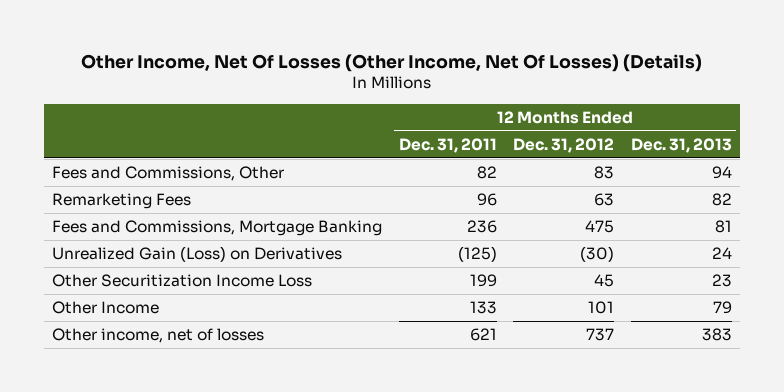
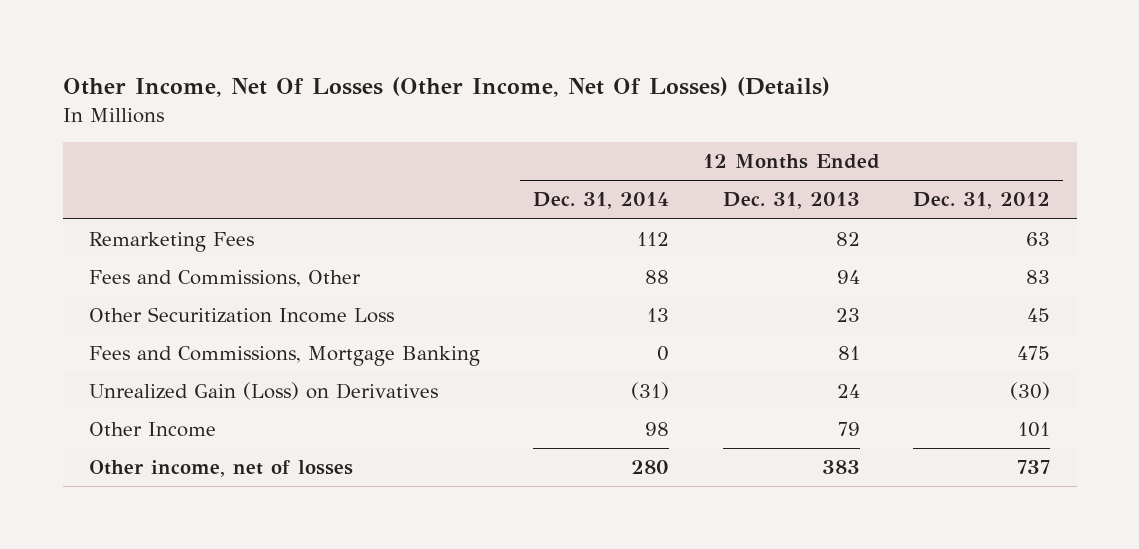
[398,137,497,153] Dec. 31, 2011 -> none
none -> [533,192,670,210] Dec. 31, 2014
[51,166,284,182] Fees and Commissions, Other -> [89,270,362,288] Fees and Commissions, Other
[51,274,312,288] Other Securitization Income Loss -> [89,307,395,324] Other Securitization Income Loss

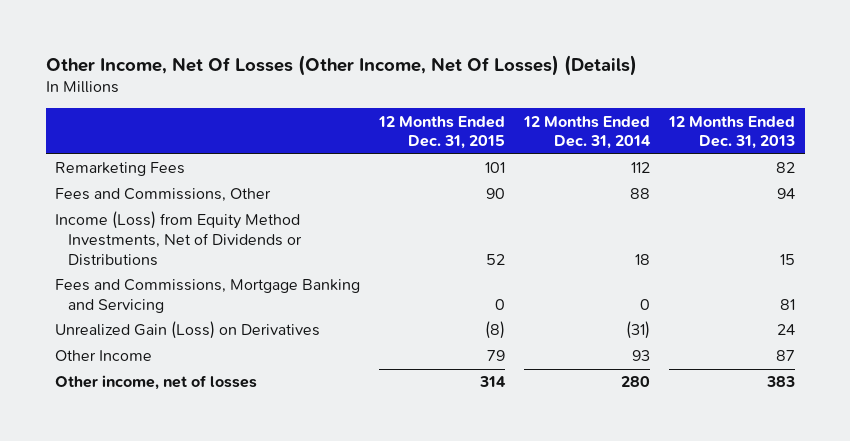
[912,192,1050,210] Dec. 31, 2012 -> none
none -> [378,115,506,150] 12 Months Ended Dec. 31, 2015
[89,307,395,324] Other Securitization Income Loss -> none
none -> [55,211,303,266] Income (Loss) from Equity Method Investments, Net of Dividends or Distributions
[89,346,481,367] Fees and Commissions, Mortgage Banking -> [55,279,361,313] Fees and Commissions, Mortgage Banking and Servicing
[645,422,670,437] 98 -> [632,350,651,362] 93
[837,422,860,437] 79 -> [776,350,796,362] 87

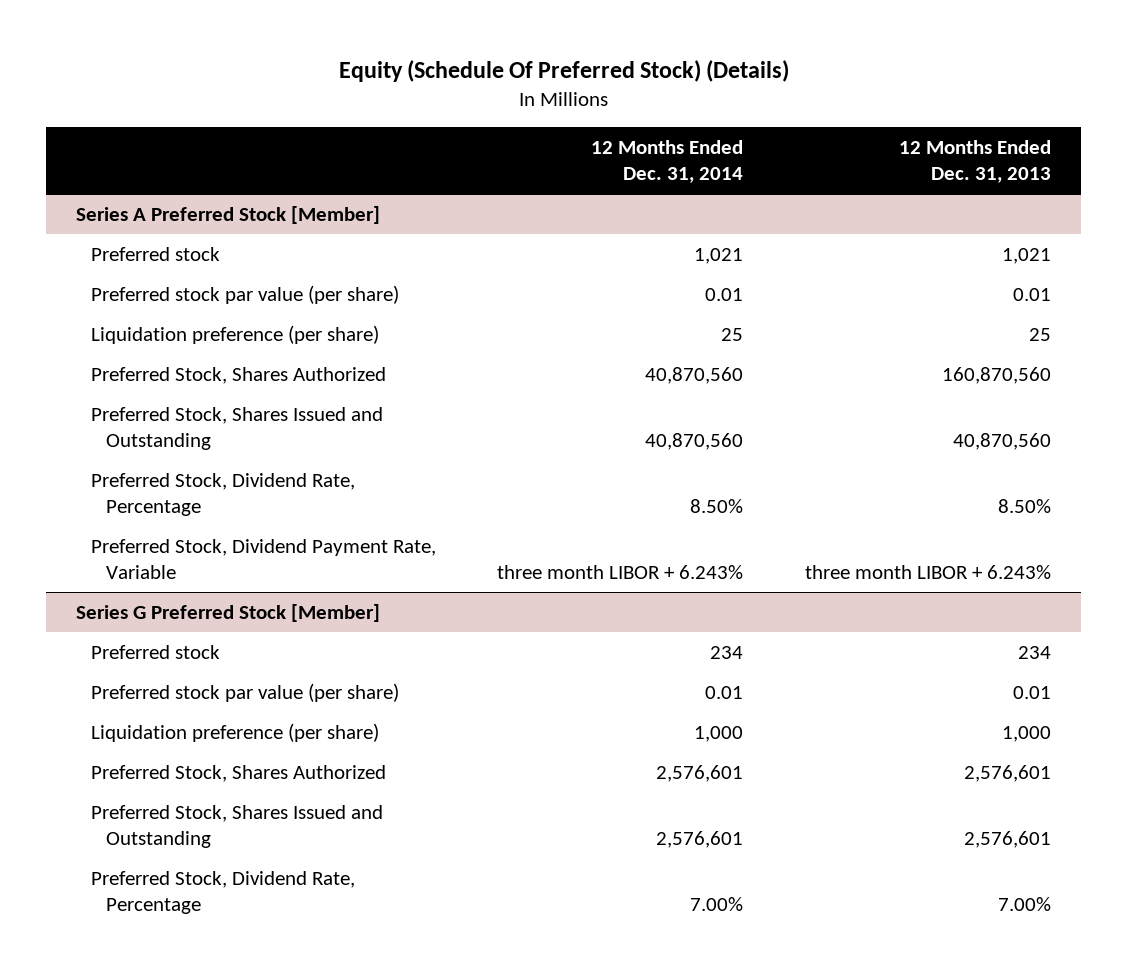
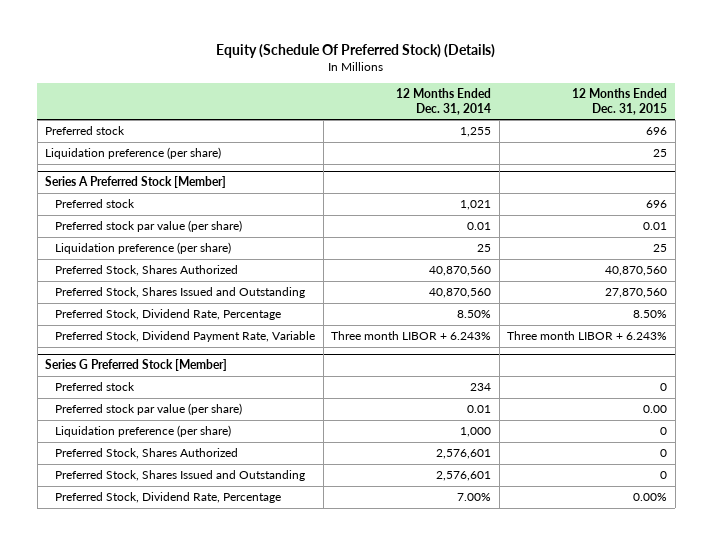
[898,139,1051,184] 12 Months Ended Dec. 31, 2013 -> none
none -> [572,87,668,115] 12 Months Ended Dec. 31, 2015
none -> [45,126,126,136] Preferred stock
none -> [45,147,222,160] Liquidation preference (per share)
[497,565,744,580] three month LIBOR + 6.243% -> [331,331,492,341] Three month LIBOR + 6.243%

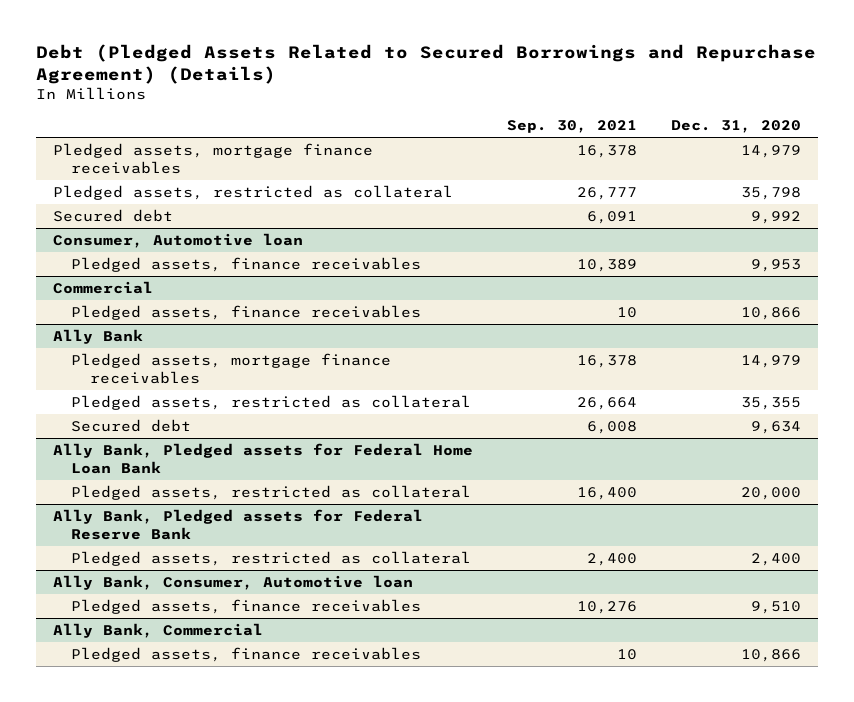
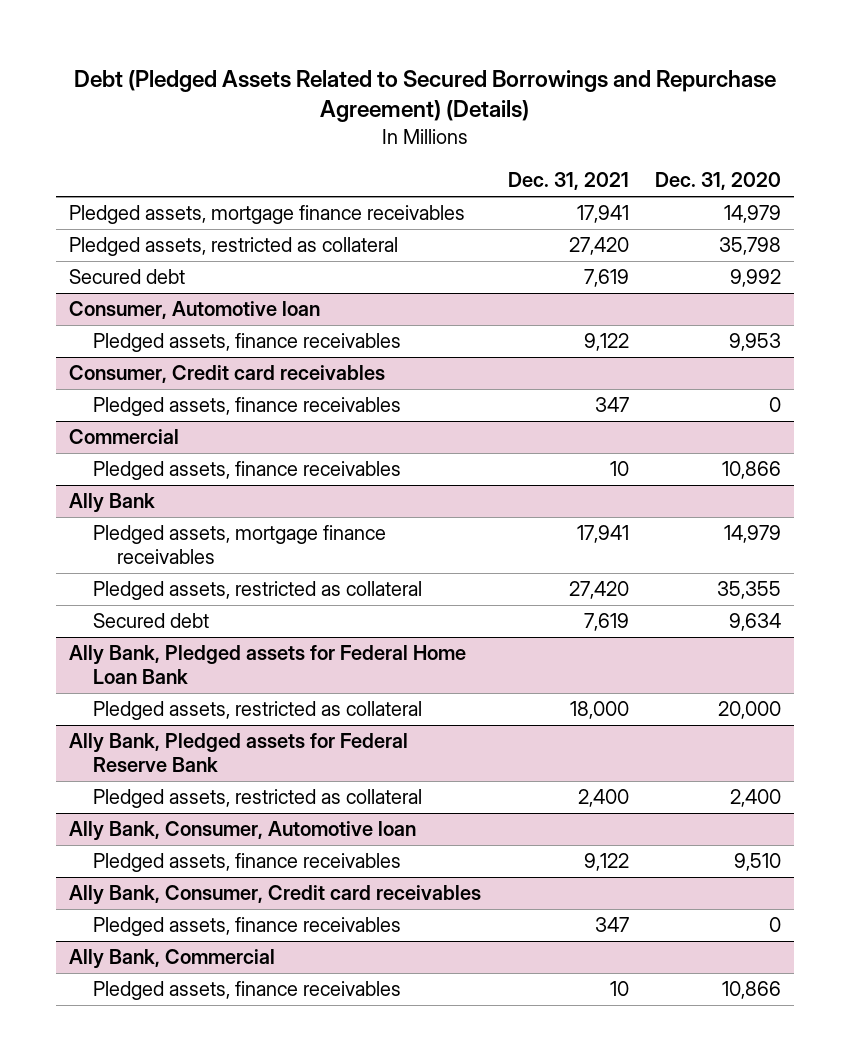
[506,120,637,134] Sep. 30, 2021 -> none
none -> [507,172,629,191] Dec. 31, 2021
none -> [69,365,386,384] Consumer, Credit card receivables
none -> [93,397,402,417] Pledged assets, finance receivables
none -> [69,885,482,906] Ally Bank, Consumer, Credit card receivables
none -> [93,917,402,937] Pledged assets, finance receivables

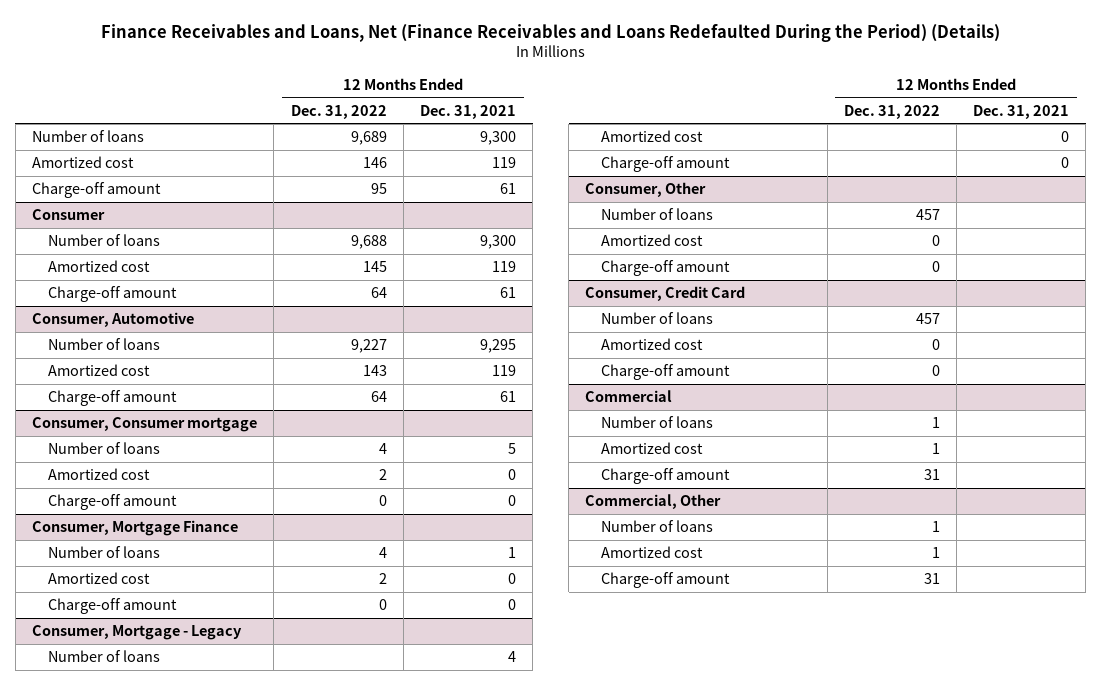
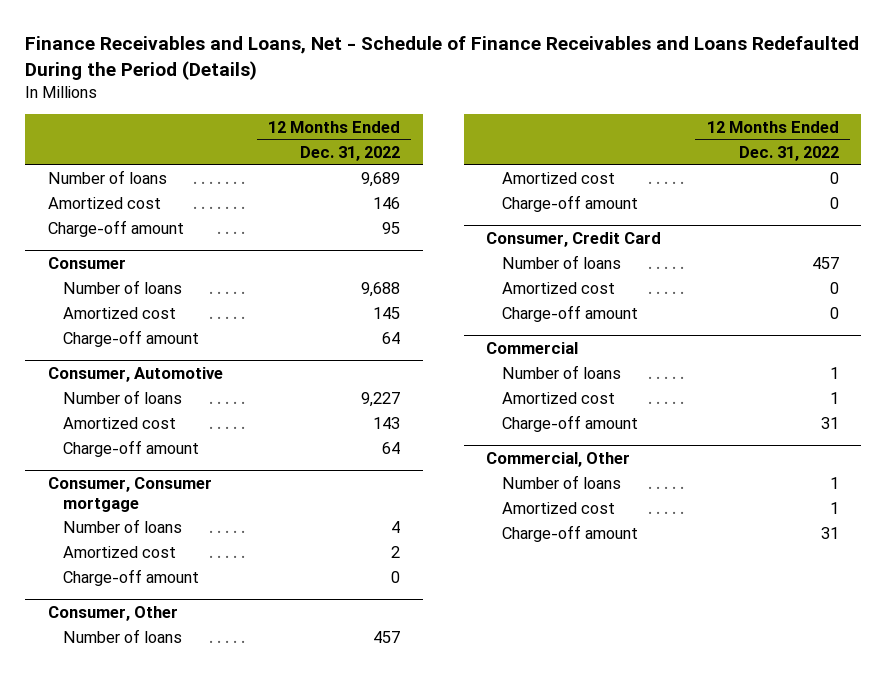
[100,23,1000,42] Finance Receivables and Loans, Net (Finance Receivables and Loans Redefaulted During the Period) (Details) -> [24,36,859,80] Finance Receivables and Loans, Net - Schedule of Finance Receivables and Loans Redefaulted During the Period (Details)
[419,104,516,119] Dec. 31, 2021 -> none
[32,520,239,537] Consumer, Mortgage Finance -> none
[48,546,161,559] Number of loans -> none
[48,572,151,585] Amortized cost -> none
[48,598,178,615] Charge-off amount -> none
[32,625,243,641] Consumer, Mortgage - Legacy -> none
[48,650,161,663] Number of loans -> none
[601,130,704,143] Amortized cost -> none
[601,156,731,173] Charge-off amount -> none

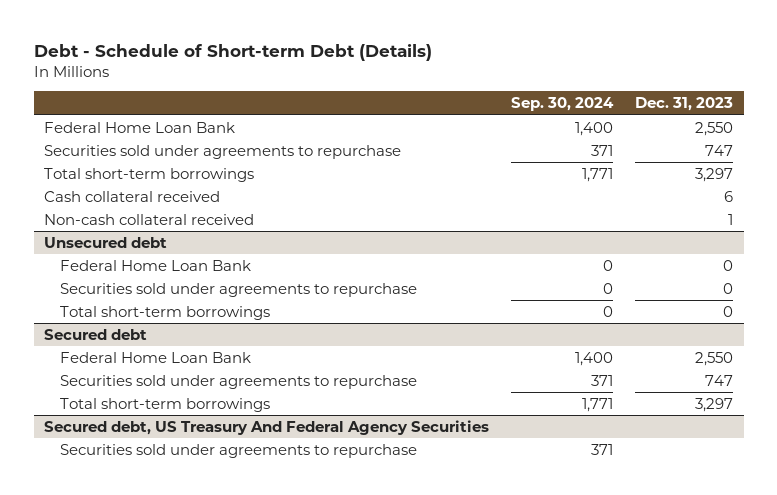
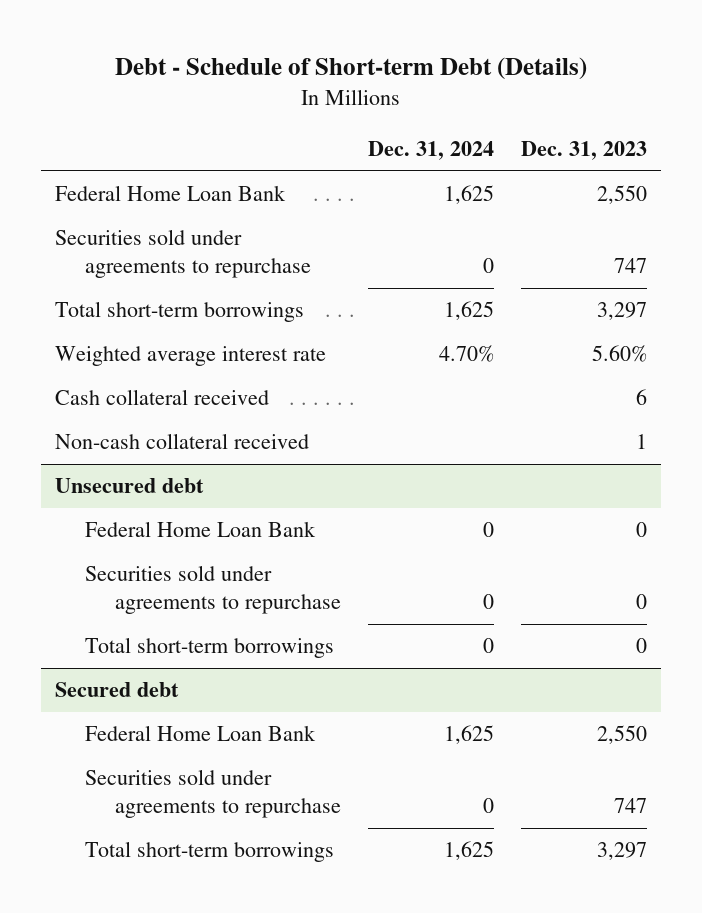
[511,97,615,112] Sep. 30, 2024 -> none
none -> [368,140,495,160] Dec. 31, 2024
none -> [54,346,326,367] Weighted average interest rate
[44,419,490,435] Secured debt, US Treasury And Federal Agency Securities -> none
[60,443,418,458] Securities sold under agreements to repurchase -> none

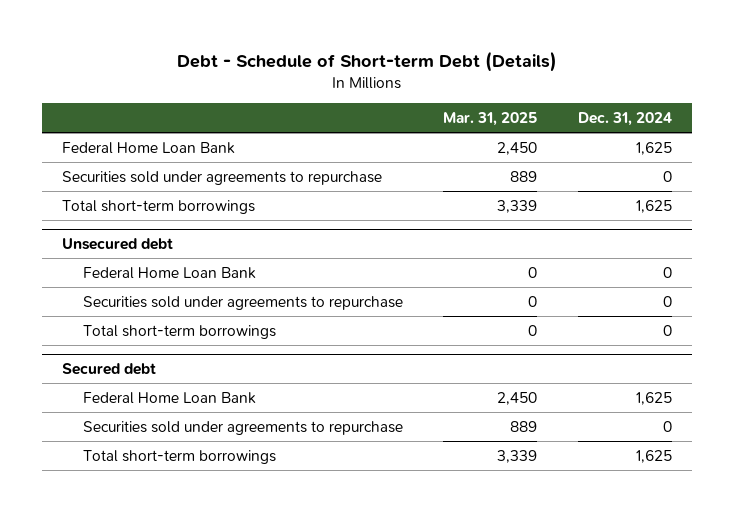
[521,140,648,160] Dec. 31, 2023 -> none
none -> [443,112,538,127] Mar. 31, 2025
[54,346,326,367] Weighted average interest rate -> none
[54,389,269,406] Cash collateral received -> none
[54,433,309,450] Non-cash collateral received -> none

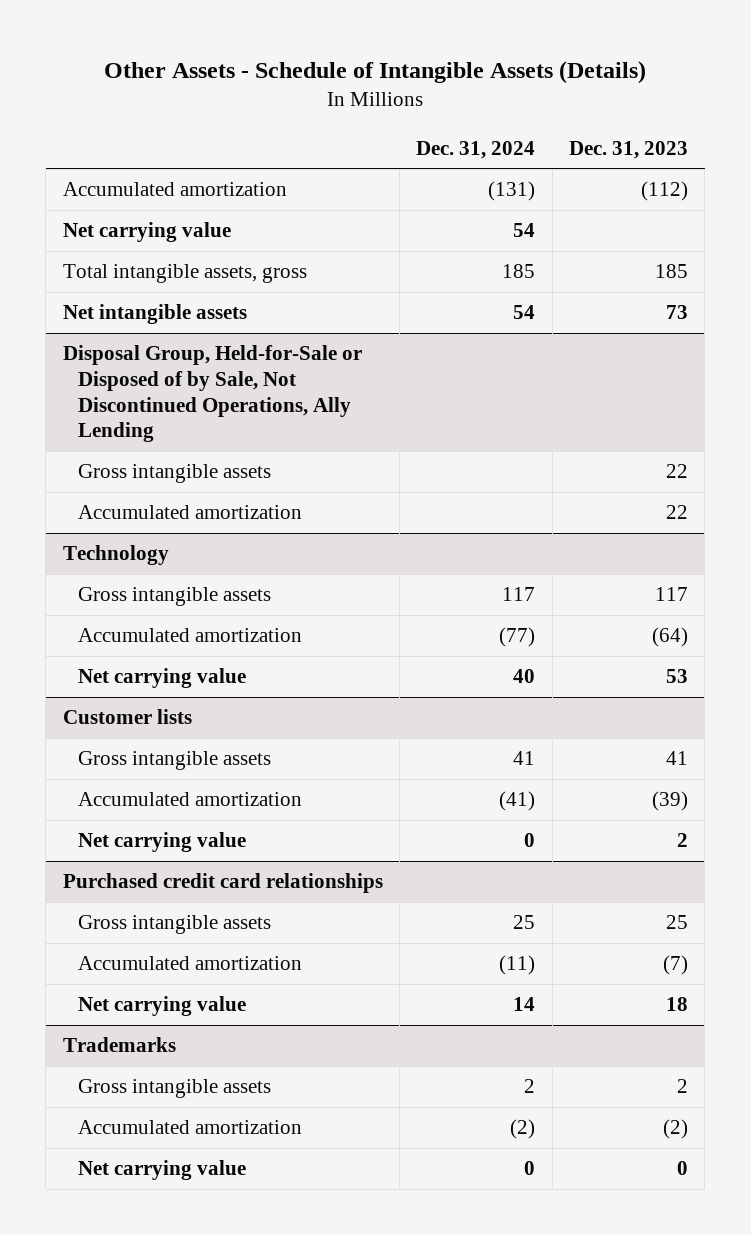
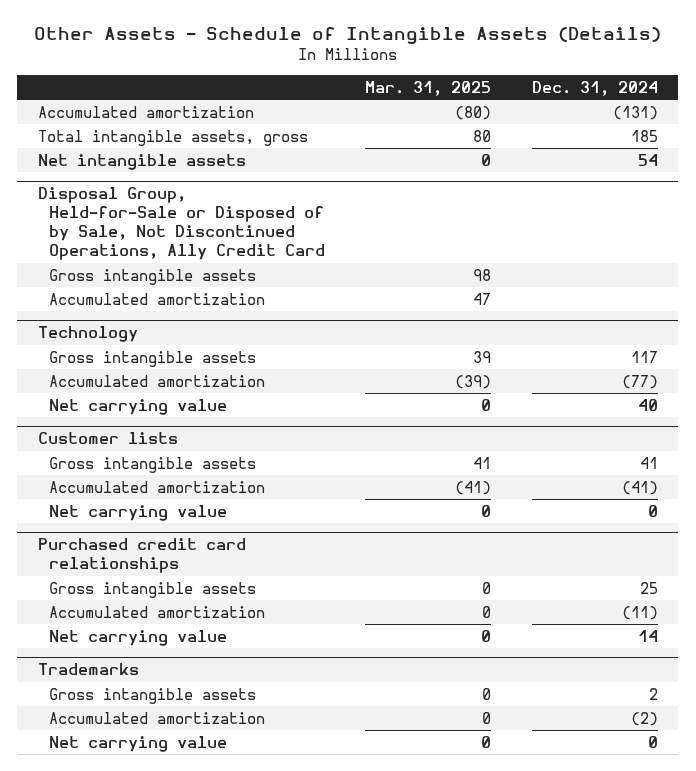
[568,140,688,159] Dec. 31, 2023 -> none
none -> [365,80,492,96] Mar. 31, 2025
[62,222,231,243] Net carrying value -> none
[62,345,362,443] Disposal Group, Held-for-Sale or Disposed of by Sale, Not Discontinued Operations, Ally Lending -> [37,187,325,261] Disposal Group, Held-for-Sale or Disposed of by Sale, Not Discontinued Operations, Ally Credit Card

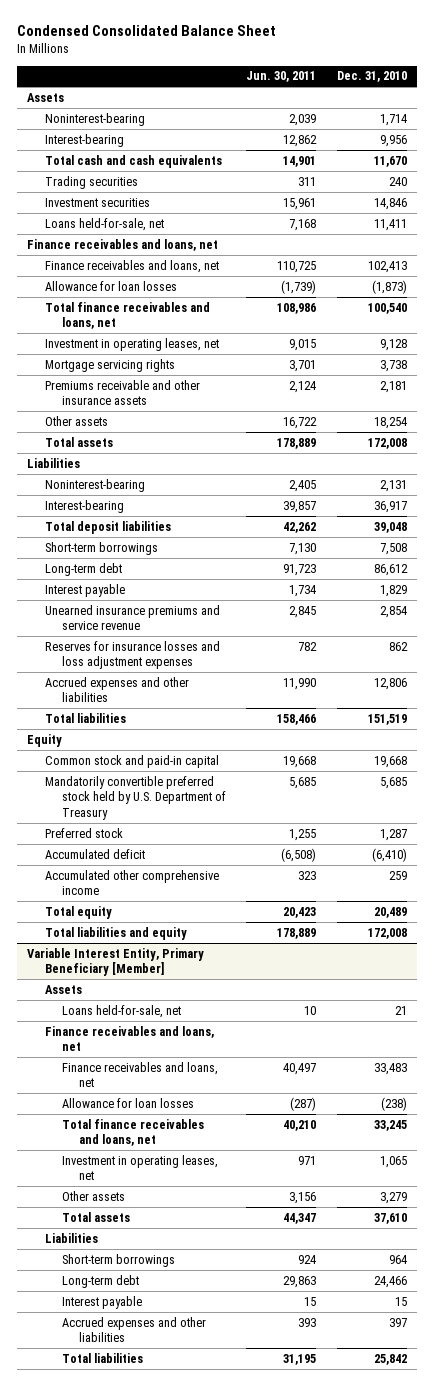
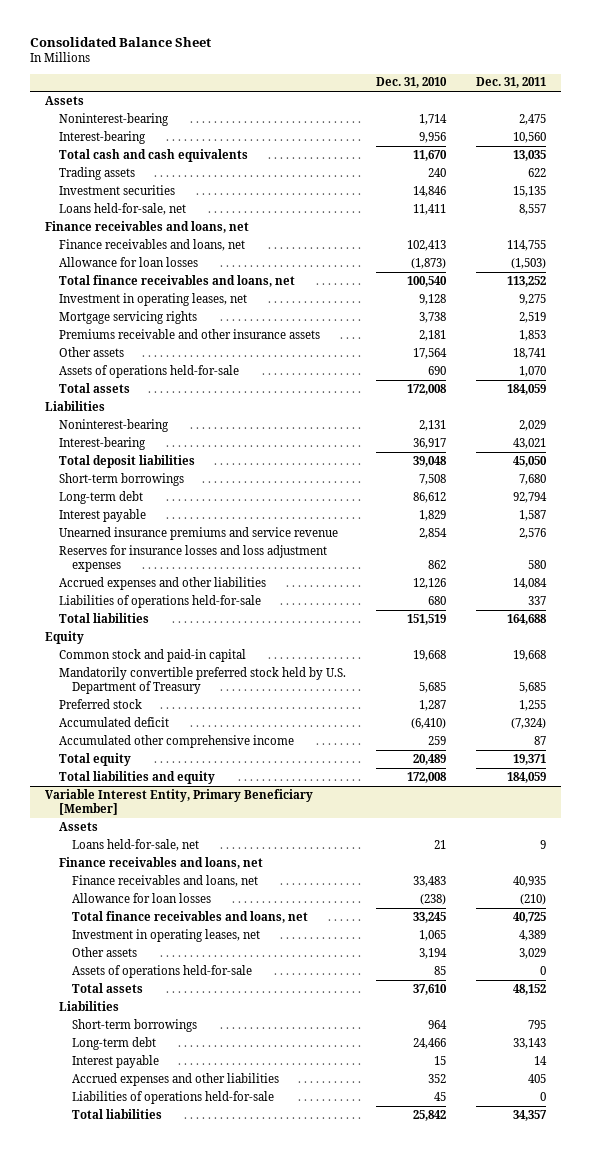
[17,25,277,37] Condensed Consolidated Balance Sheet -> [29,37,211,48] Consolidated Balance Sheet
[246,71,317,83] Jun. 30, 2011 -> none
none -> [476,77,547,89] Dec. 31, 2011
[44,175,138,189] Trading securities -> [58,166,135,180] Trading assets
[373,416,407,429] 18,254 -> [412,347,447,359] 17,564
none -> [58,364,239,378] Assets of operations held-for-sale
[373,677,407,690] 12,806 -> [412,577,446,589] 12,126
none -> [58,594,261,608] Liabilities of operations held-for-sale
[379,1191,407,1204] 3,279 -> [418,947,447,959] 3,194
none -> [72,964,253,978] Assets of operations held-for-sale
[388,1317,407,1327] 397 -> [427,1073,446,1083] 352
none -> [72,1090,275,1104] Liabilities of operations held-for-sale

